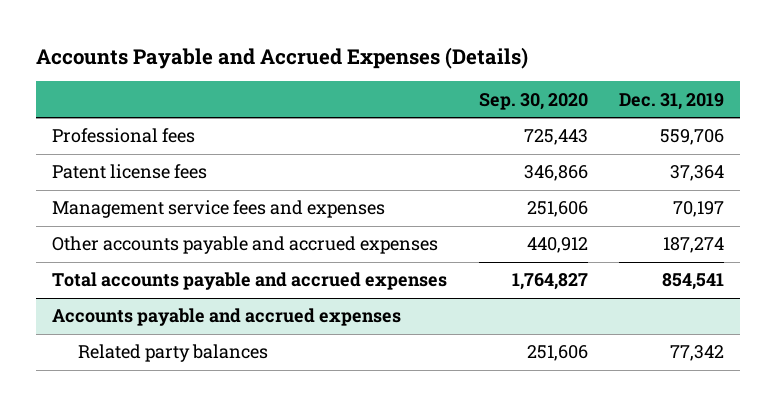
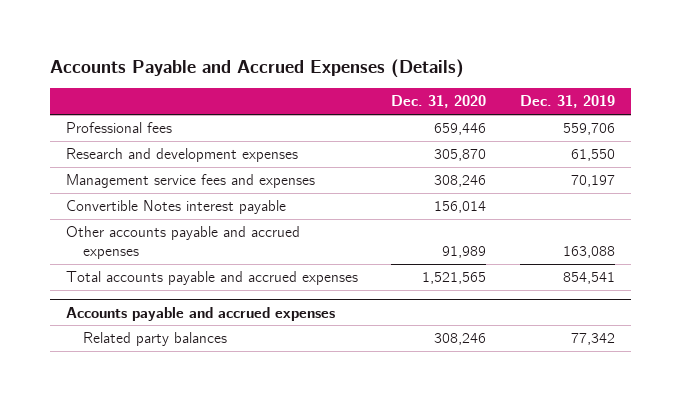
[478,92,588,110] Sep. 30, 2020 -> none
none -> [391,95,487,109] Dec. 31, 2020
[51,164,207,180] Patent license fees -> none
none -> [66,148,299,163] Research and development expenses
none -> [66,200,287,215] Convertible Notes interest payable
[663,237,725,254] 187,274 -> [562,246,615,259] 163,088

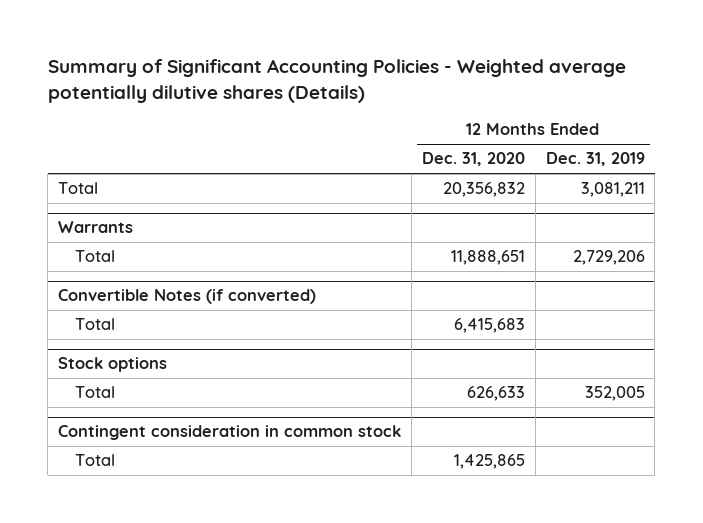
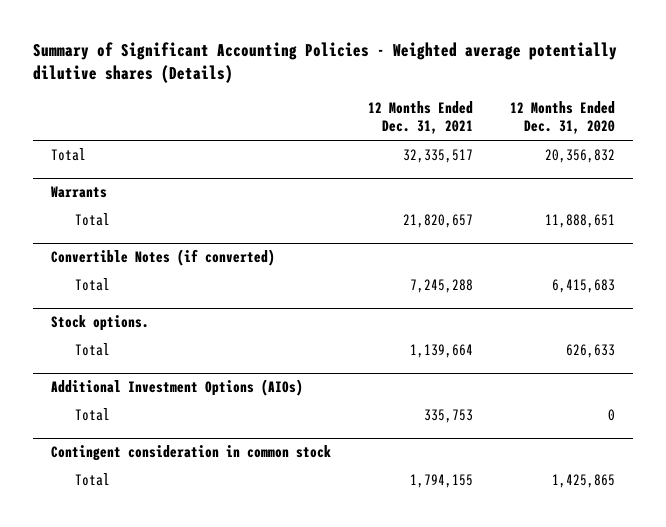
[545,152,645,167] Dec. 31, 2019 -> none
none -> [368,100,474,135] 12 Months Ended Dec. 31, 2021
[58,357,168,373] Stock options -> [51,315,150,332] Stock options.
none -> [51,379,304,397] Additional Investment Options (AIOs)
none -> [74,408,110,422] Total

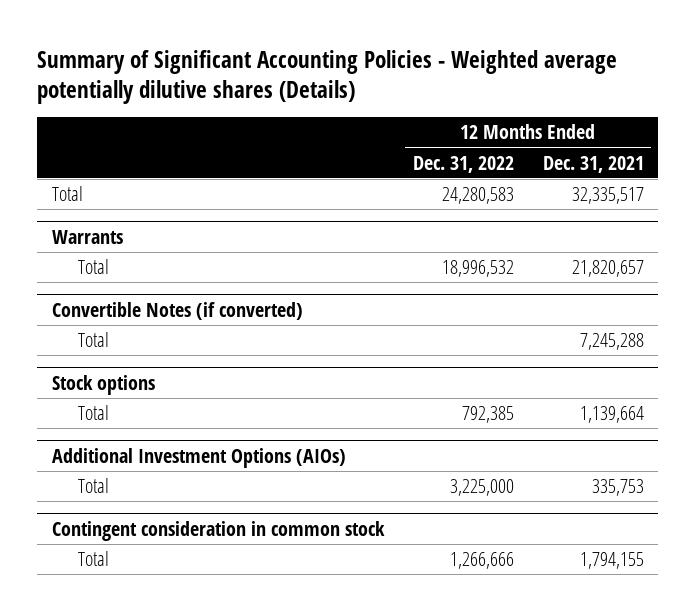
[509,100,615,135] 12 Months Ended Dec. 31, 2020 -> none
none -> [412,155,514,173] Dec. 31, 2022
[51,315,150,332] Stock options. -> [51,374,155,395] Stock options

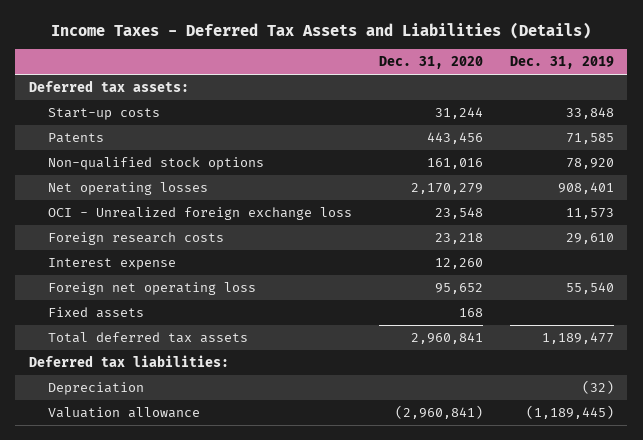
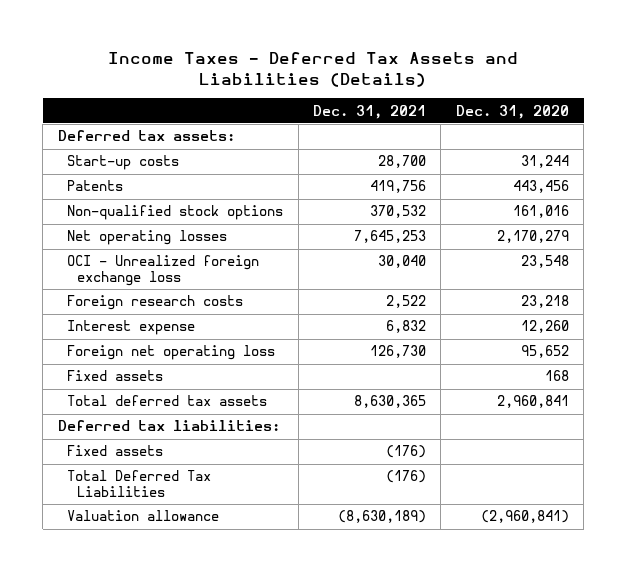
[509,56,614,70] Dec. 31, 2019 -> none
none -> [313,104,427,119] Dec. 31, 2021
[48,382,145,396] Depreciation -> [67,445,164,457] Fixed assets
none -> [67,470,212,498] Total Deferred Tax Liabilities

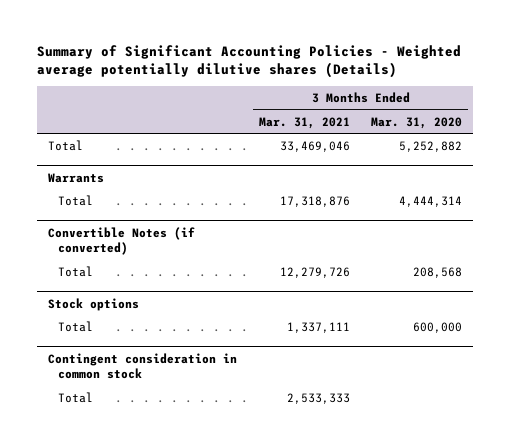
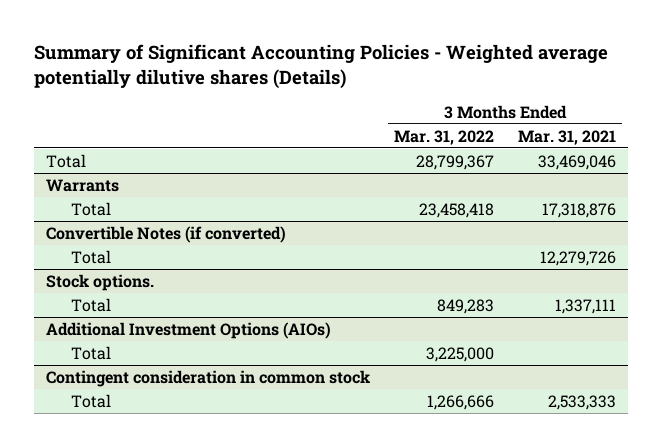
[371,116,463,129] Mar. 31, 2020 -> none
none -> [393,129,494,145] Mar. 31, 2022
[48,297,140,311] Stock options -> [45,273,154,291] Stock options.
none -> [45,321,331,339] Additional Investment Options (AIOs)
none -> [71,345,112,360] Total

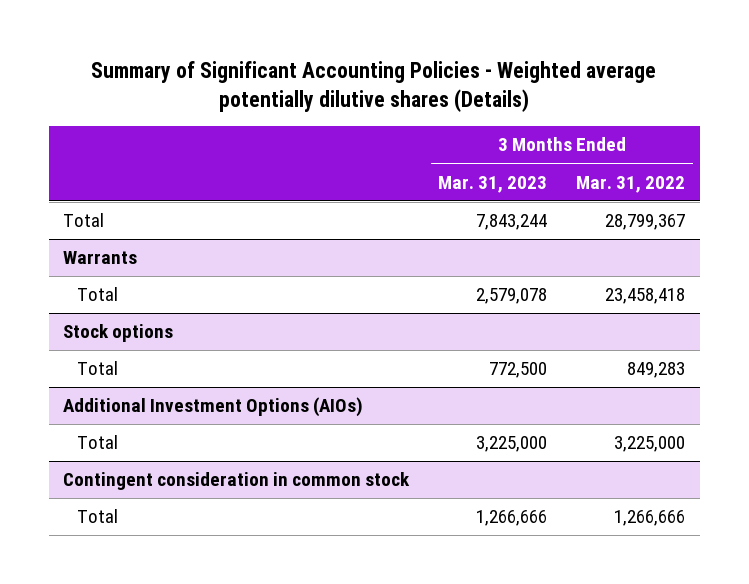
[517,129,616,145] Mar. 31, 2021 -> none
none -> [438,175,548,193] Mar. 31, 2023
[45,225,286,243] Convertible Notes (if converted) -> none
[71,249,112,264] Total -> none
[45,273,154,291] Stock options. -> [63,324,174,343] Stock options

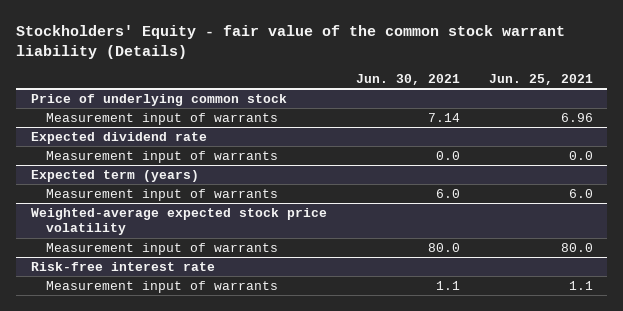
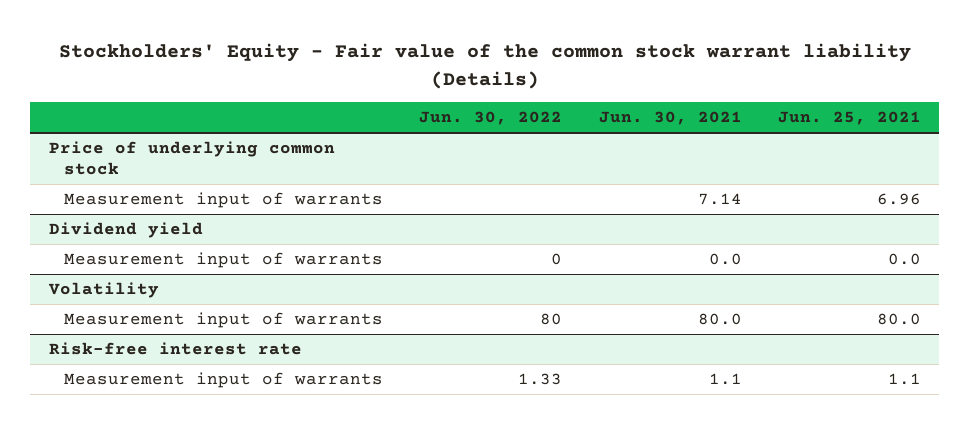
[16,25,566,60] Stockholders' Equity - fair value of the common stock warrant liability (Details) -> [58,43,911,89] Stockholders' Equity - Fair value of the common stock warrant liability (Details)
none -> [419,111,563,126] Jun. 30, 2022
[30,131,207,144] Expected dividend rate -> [48,222,203,239] Dividend yield
[30,169,199,182] Expected term (years) -> none
[45,188,278,201] Measurement input of warrants -> none
[30,207,327,236] Weighted-average expected stock price volatility -> [47,282,159,299] Volatility

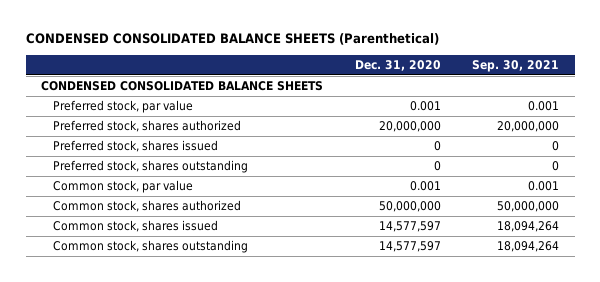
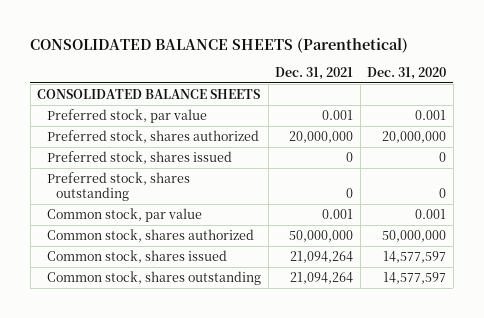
[25,33,439,46] CONDENSED CONSOLIDATED BALANCE SHEETS (Parenthetical) -> [30,37,409,53] CONSOLIDATED BALANCE SHEETS (Parenthetical)
[472,59,560,72] Sep. 30, 2021 -> none
none -> [275,66,354,80] Dec. 31, 2021
[41,81,324,92] CONDENSED CONSOLIDATED BALANCE SHEETS -> [37,88,261,99] CONSOLIDATED BALANCE SHEETS

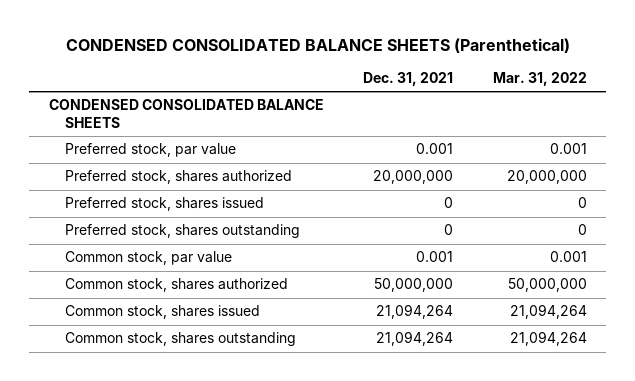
[30,37,409,53] CONSOLIDATED BALANCE SHEETS (Parenthetical) -> [65,37,570,53] CONDENSED CONSOLIDATED BALANCE SHEETS (Parenthetical)
[367,66,447,80] Dec. 31, 2020 -> none
none -> [492,72,587,87] Mar. 31, 2022
[37,88,261,99] CONSOLIDATED BALANCE SHEETS -> [48,99,324,129] CONDENSED CONSOLIDATED BALANCE SHEETS

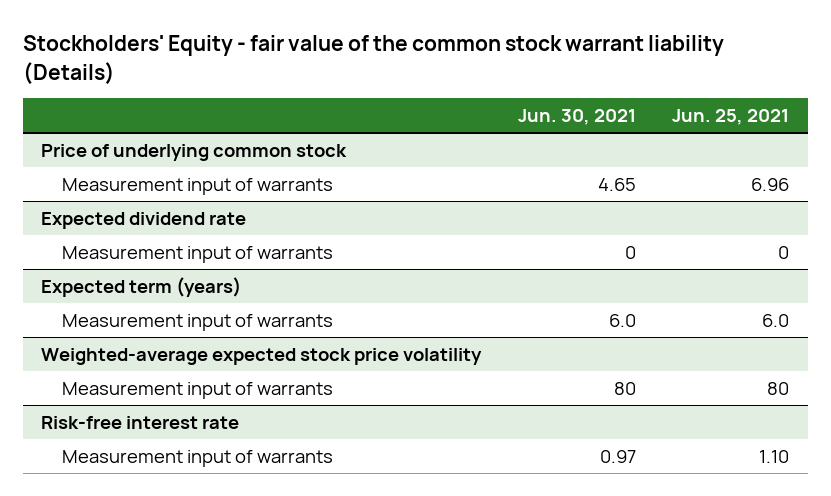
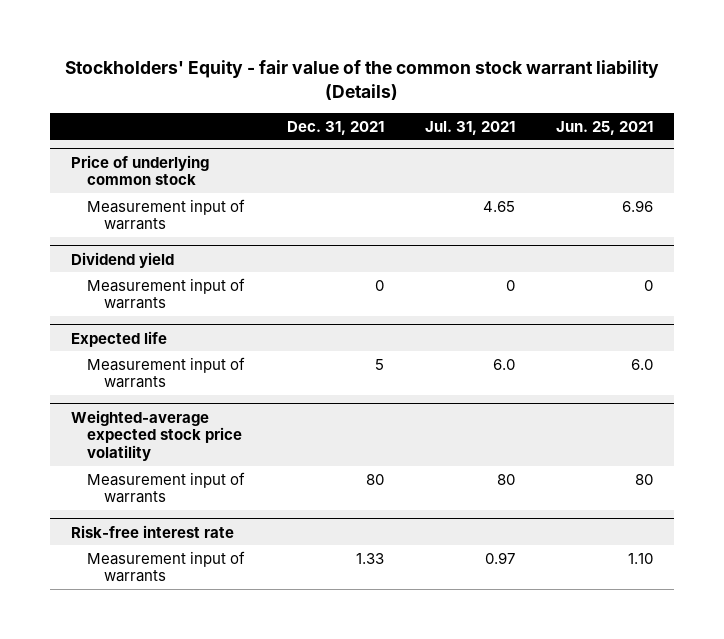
[517,108,636,125] Jun. 30, 2021 -> none
none -> [286,120,384,135] Dec. 31, 2021
none -> [424,120,515,135] Jul. 31, 2021
[41,211,247,229] Expected dividend rate -> [71,251,175,268] Dividend yield
[41,276,242,297] Expected term (years) -> [71,330,168,347] Expected life

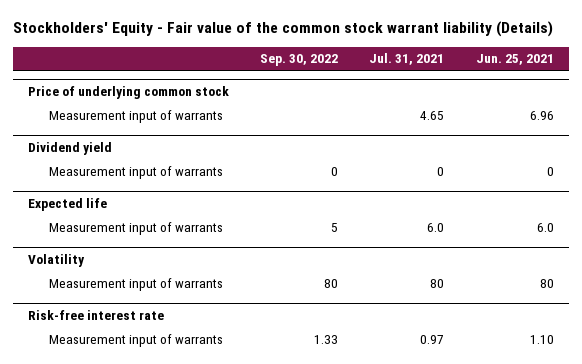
[65,60,660,100] Stockholders' Equity - fair value of the common stock warrant liability (Details) -> [12,21,553,38] Stockholders' Equity - Fair value of the common stock warrant liability (Details)
[286,120,384,135] Dec. 31, 2021 -> none
none -> [260,54,339,67] Sep. 30, 2022
[71,409,243,462] Weighted-average expected stock price volatility -> [28,253,86,267] Volatility

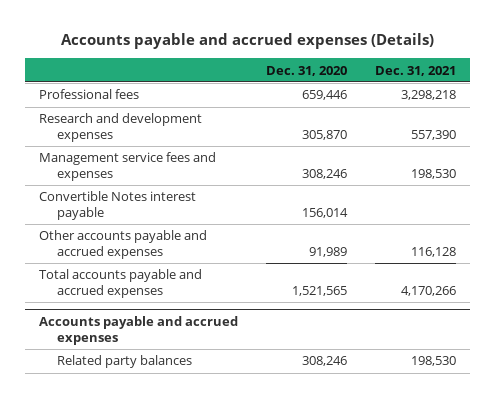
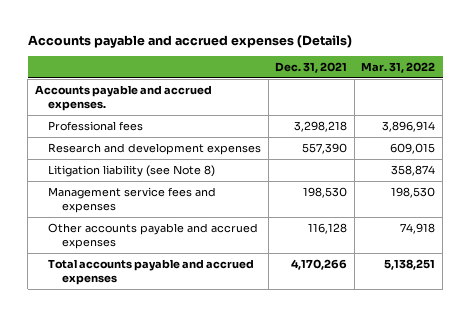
[266,65,348,76] Dec. 31, 2020 -> none
none -> [361,61,436,73] Mar. 31, 2022
none -> [34,84,212,111] Accounts payable and accrued expenses.
none -> [48,164,216,177] Litigation liability (see Note 8)
[39,191,197,221] Convertible Notes interest payable -> none
[39,316,239,345] Accounts payable and accrued expenses -> none
[57,355,193,369] Related party balances -> none

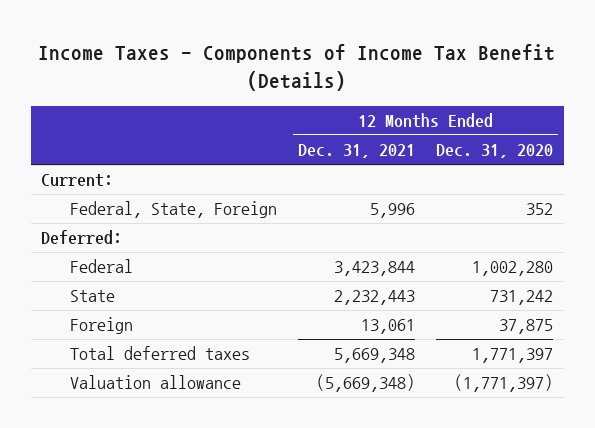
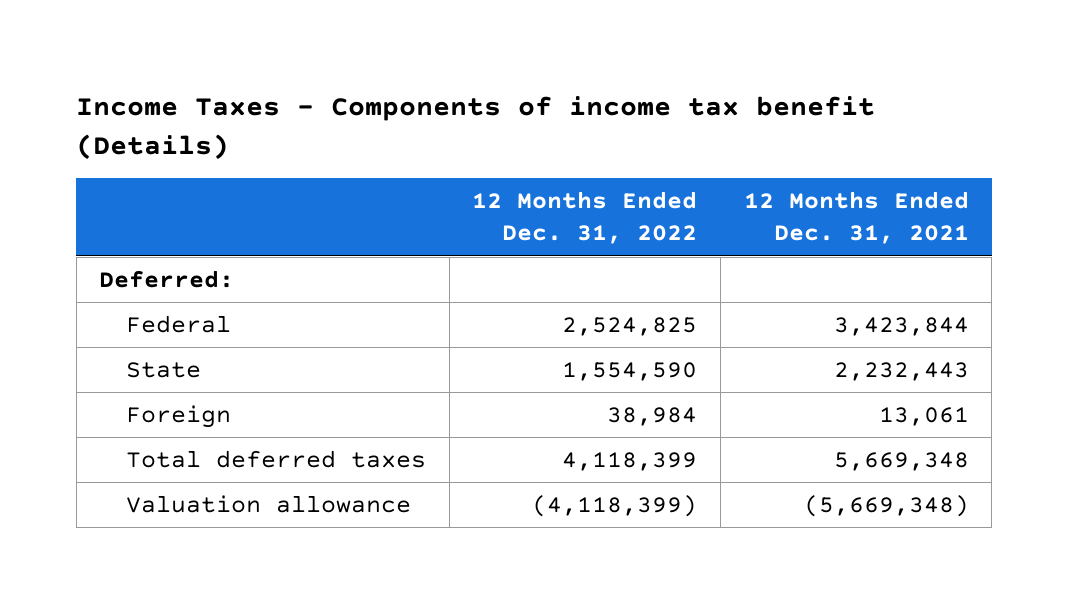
[38,44,556,92] Income Taxes - Components of Income Tax Benefit (Details) -> [76,95,876,160] Income Taxes - Components of income tax benefit (Details)
[436,144,554,159] Dec. 31, 2020 -> none
none -> [472,191,698,245] 12 Months Ended Dec. 31, 2022
[41,174,114,188] Current: -> none
[70,201,278,219] Federal, State, Foreign -> none

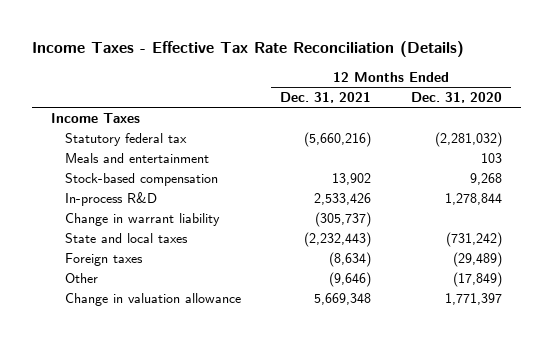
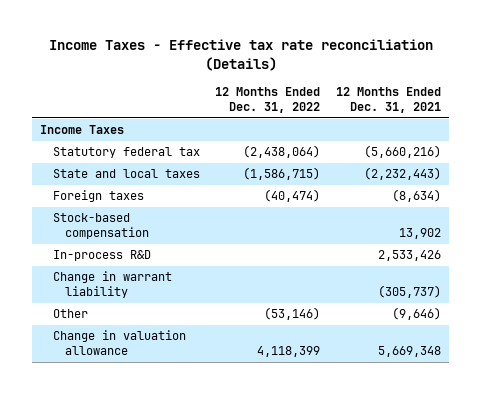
[31,41,464,58] Income Taxes - Effective Tax Rate Reconciliation (Details) -> [48,39,433,72] Income Taxes - Effective tax rate reconciliation (Details)
[410,92,502,104] Dec. 31, 2020 -> none
none -> [215,87,321,114] 12 Months Ended Dec. 31, 2022
[65,152,210,163] Meals and entertainment -> none
[65,232,189,243] State and local taxes -> [52,169,200,179] State and local taxes
[65,252,144,266] Foreign taxes -> [52,190,144,203] Foreign taxes

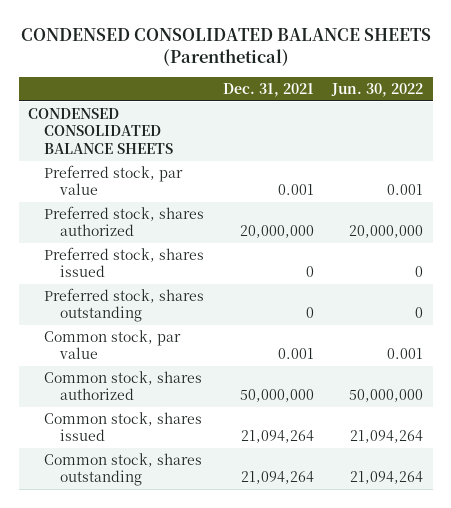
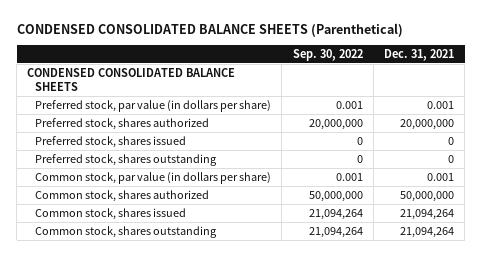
[331,82,424,97] Jun. 30, 2022 -> none
none -> [292,48,363,61] Sep. 30, 2022
[44,165,184,196] Preferred stock, par value -> [35,100,272,113] Preferred stock, par value (in dollars per share)
[44,330,182,360] Common stock, par value -> [35,172,272,185] Common stock, par value (in dollars per share)

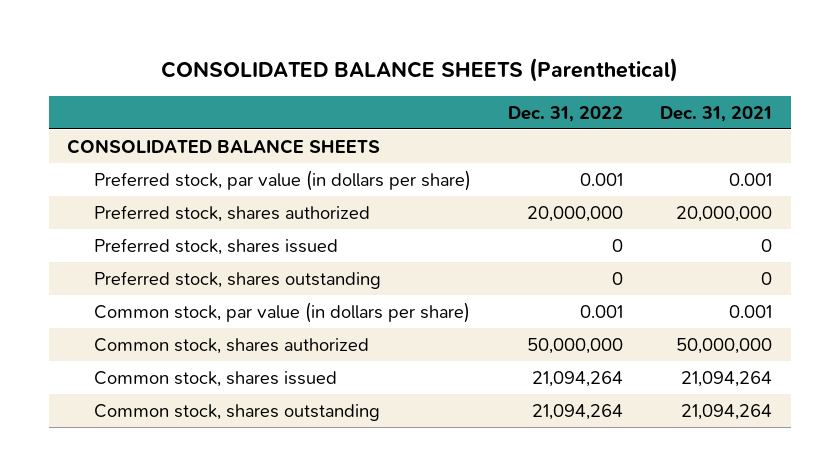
[16,22,403,37] CONDENSED CONSOLIDATED BALANCE SHEETS (Parenthetical) -> [160,58,678,83] CONSOLIDATED BALANCE SHEETS (Parenthetical)
[292,48,363,61] Sep. 30, 2022 -> none
none -> [507,105,623,122] Dec. 31, 2022
[27,68,236,91] CONDENSED CONSOLIDATED BALANCE SHEETS -> [67,138,381,154] CONSOLIDATED BALANCE SHEETS

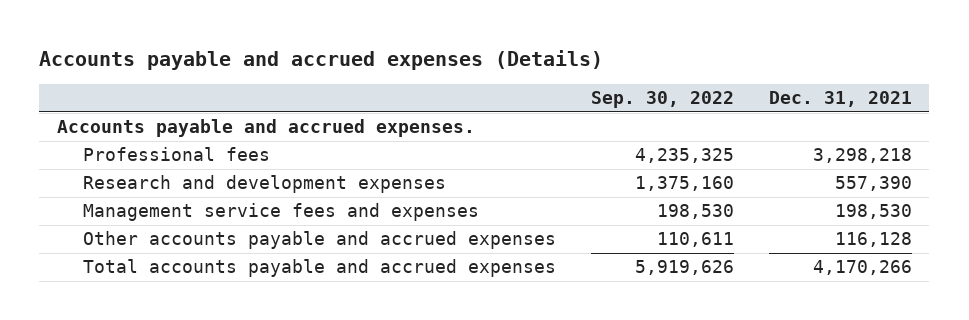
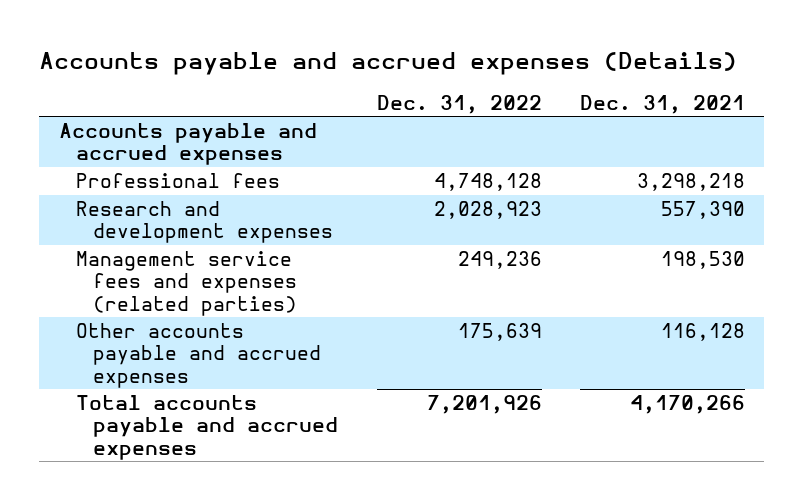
[590,91,734,109] Sep. 30, 2022 -> none
none -> [376,94,542,114] Dec. 31, 2022
[56,119,475,138] Accounts payable and accrued expenses. -> [58,123,317,166] Accounts payable and accrued expenses
[82,203,479,222] Management service fees and expenses -> [75,251,298,316] Management service fees and expenses (related parties)

